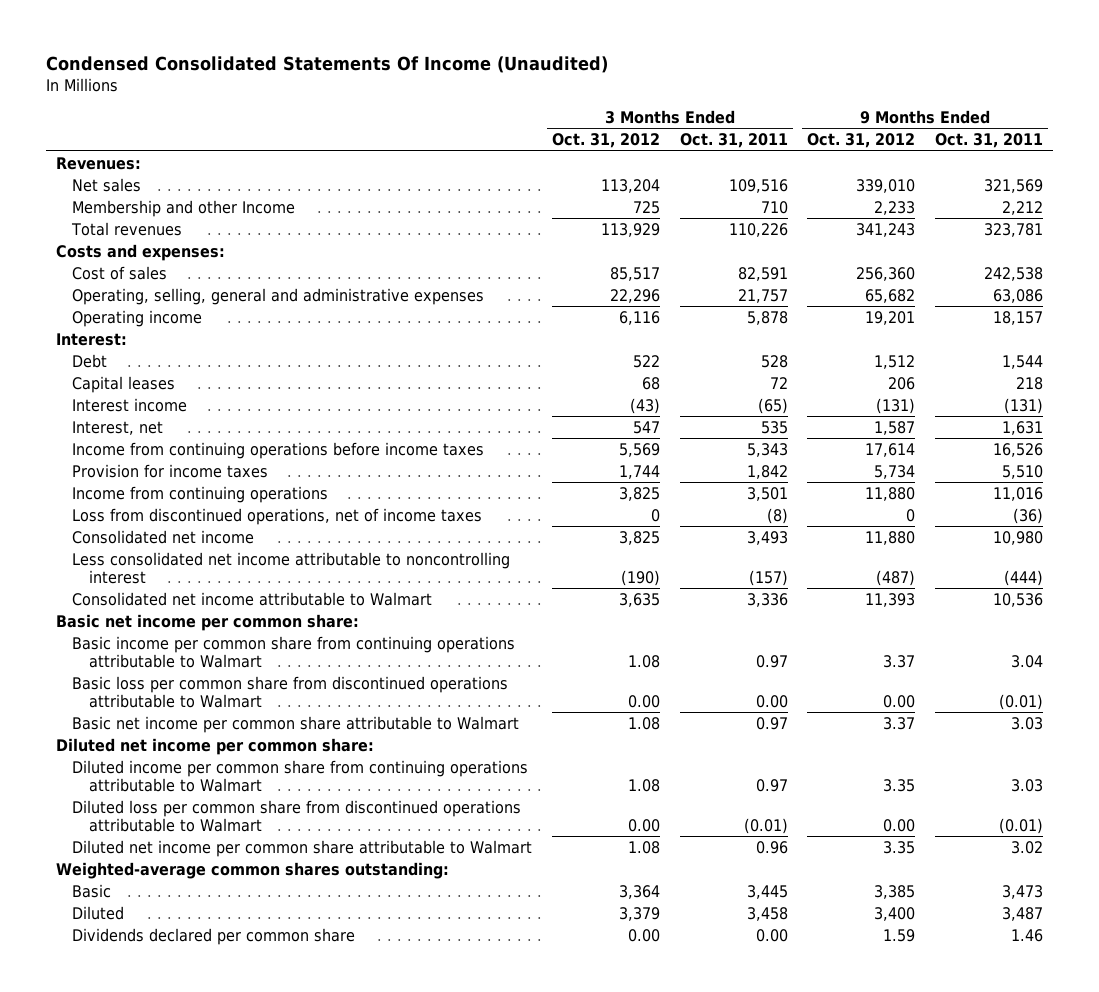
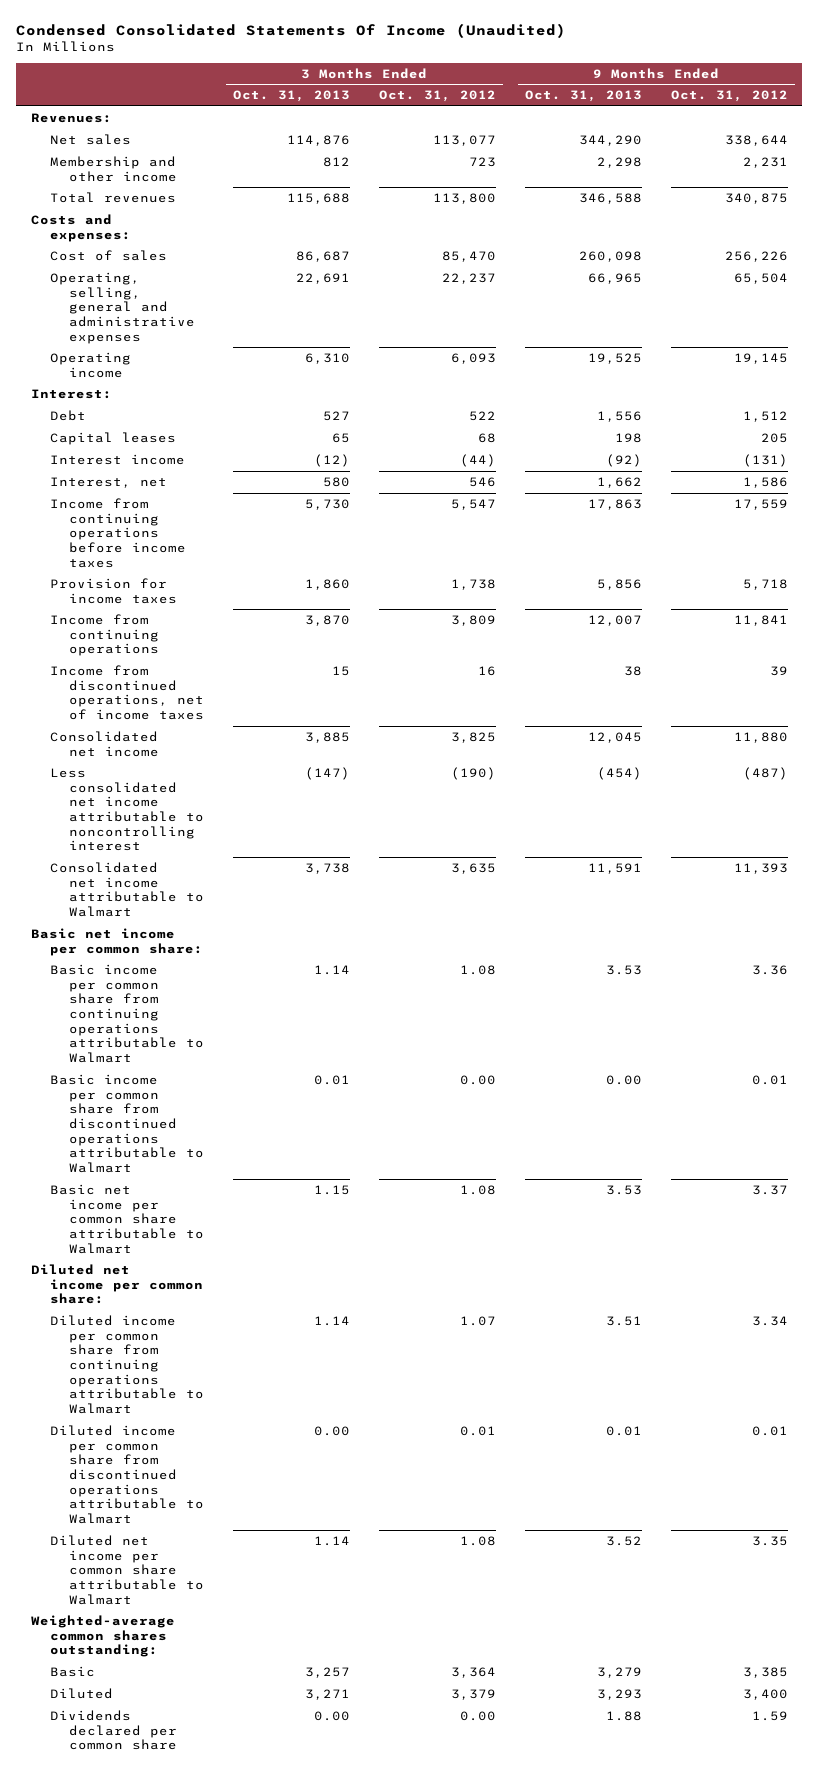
[679,133,788,149] Oct. 31, 2011 -> none
[935,133,1044,149] Oct. 31, 2011 -> none
none -> [232,90,350,103] Oct. 31, 2013
none -> [524,90,642,103] Oct. 31, 2013
[601,178,661,193] 113,204 -> [432,134,496,146] 113,077
[856,178,916,193] 339,010 -> [724,134,788,146] 338,644
[72,199,296,217] Membership and other Income -> [49,155,177,182] Membership and other income
[633,200,661,214] 725 -> [468,156,496,167] 723
[874,200,916,215] 2,233 -> [742,156,788,168] 2,231
[601,222,661,237] 113,929 -> [432,192,496,204] 113,800
[856,222,916,237] 341,243 -> [724,192,788,204] 340,875
[610,266,661,281] 85,517 -> [441,250,496,262] 85,470
[856,266,916,281] 256,360 -> [724,250,788,262] 256,226
[610,288,661,303] 22,296 -> [441,272,496,284] 22,237
[865,288,916,303] 65,682 -> [733,272,788,284] 65,504
[619,310,661,325] 6,116 -> [450,352,496,364] 6,093
[865,310,916,325] 19,201 -> [733,352,788,364] 19,145
[888,376,916,390] 206 -> [760,432,788,443] 205
[630,397,661,414] (43) -> [459,453,496,467] (44)
[633,420,661,434] 547 -> [468,476,496,487] 546
[874,420,916,435] 1,587 -> [742,476,788,488] 1,586
[619,442,661,457] 5,569 -> [450,498,496,510] 5,547
[865,442,916,457] 17,614 -> [733,498,788,510] 17,559
[619,464,661,479] 1,744 -> [450,578,496,590] 1,738
[874,464,916,479] 5,734 -> [742,578,788,590] 5,718
[619,486,661,501] 3,825 -> [450,614,496,626] 3,809
[865,486,916,501] 11,880 -> [733,614,788,626] 11,841
[72,507,483,525] Loss from discontinued operations, net of income taxes -> [49,664,204,720] Income from discontinued operations, net of income taxes
[651,508,661,522] 0 -> [477,665,496,676] 16
[906,508,916,522] 0 -> [769,665,788,676] 39
[883,654,916,668] 3.37 -> [751,964,788,975] 3.36
[72,675,509,708] Basic loss per common share from discontinued operations attributable to Walmart -> [49,1073,204,1174] Basic income per common share from discontinued operations attributable to Walmart
[883,694,916,708] 0.00 -> [751,1074,788,1085] 0.01
[628,778,661,792] 1.08 -> [459,1315,496,1326] 1.07
[883,778,916,792] 3.35 -> [751,1315,788,1326] 3.34
[72,799,522,832] Diluted loss per common share from discontinued operations attributable to Walmart -> [49,1424,204,1525] Diluted income per common share from discontinued operations attributable to Walmart
[628,818,661,832] 0.00 -> [459,1425,496,1436] 0.01
[883,818,916,832] 0.00 -> [751,1425,788,1436] 0.01

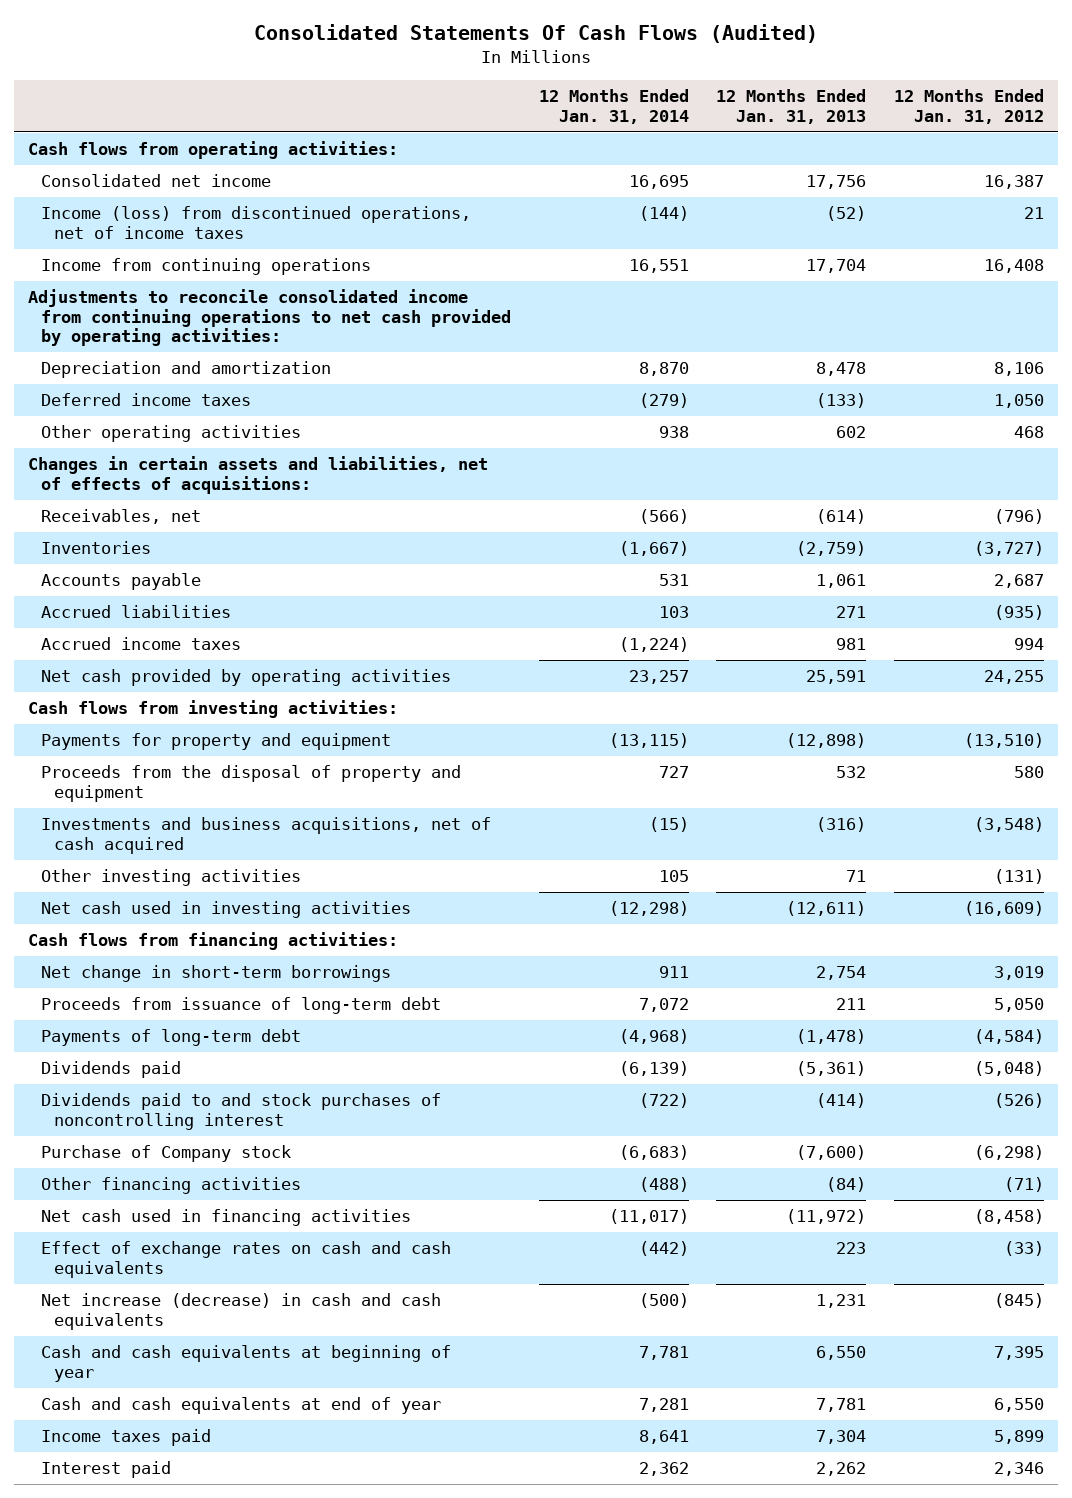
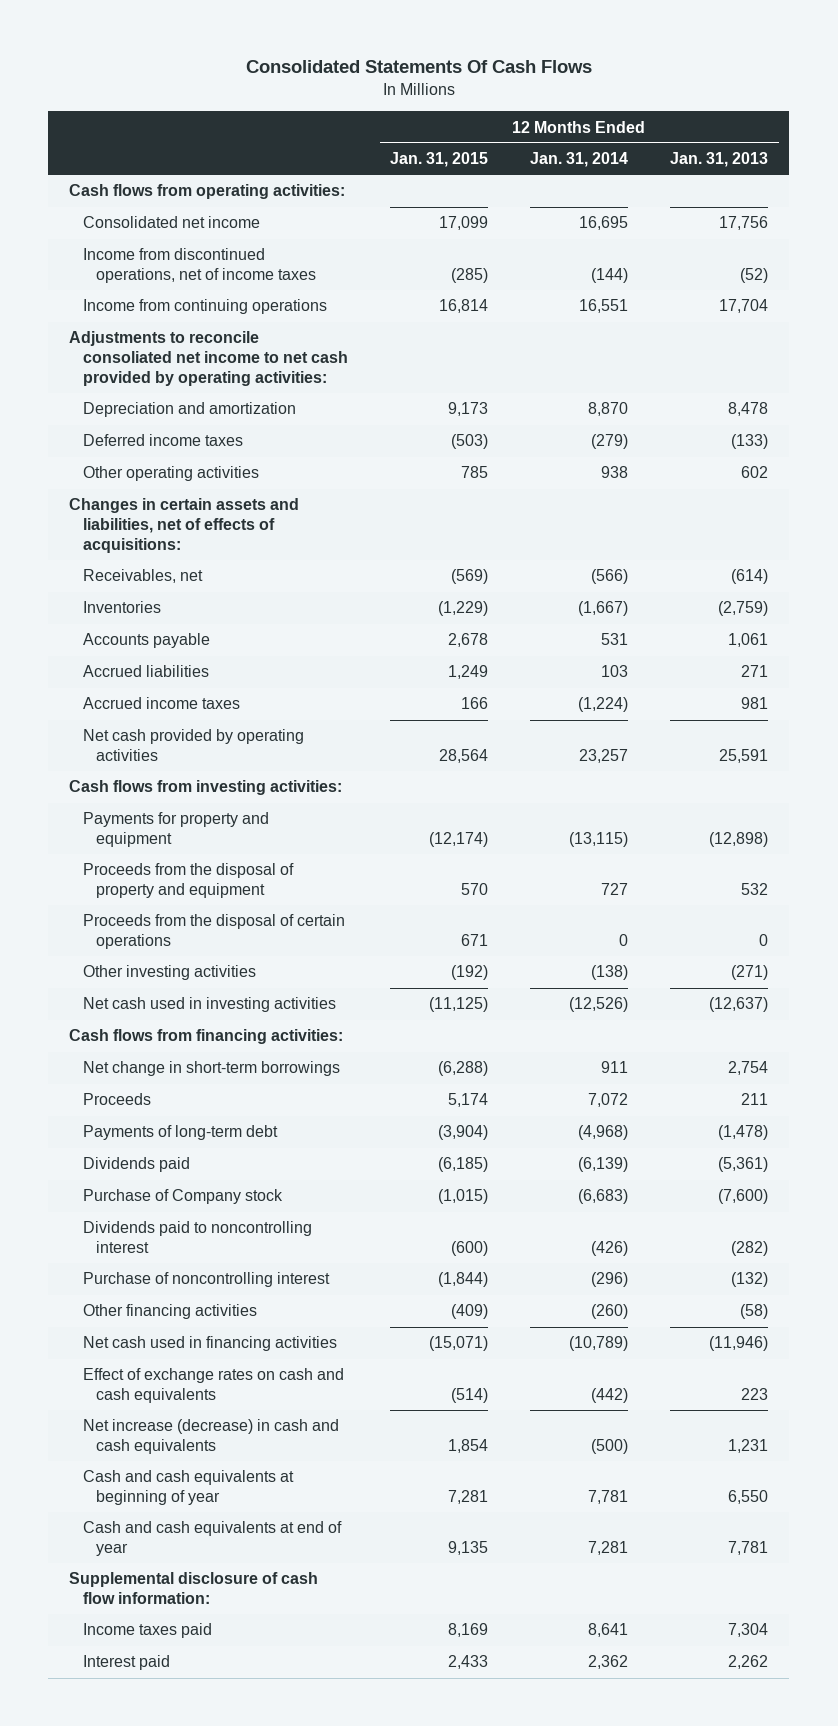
[253,24,818,44] Consolidated Statements Of Cash Flows (Audited) -> [245,60,592,74] Consolidated Statements Of Cash Flows
[894,89,1045,124] 12 Months Ended Jan. 31, 2012 -> none
none -> [390,152,489,168] Jan. 31, 2015
[40,206,471,239] Income (loss) from discontinued operations, net of income taxes -> [82,248,317,283] Income from discontinued operations, net of income taxes
[27,289,511,347] Adjustments to reconcile consolidated income from continuing operations to net cash provided by operating activities: -> [69,331,348,386] Adjustments to reconcile consoliated net income to net cash provided by operating activities:
[40,817,491,854] Investments and business acquisitions, net of cash acquired -> none
none -> [82,914,345,949] Proceeds from the disposal of certain operations
[658,870,689,883] 105 -> [591,965,629,981] (138)
[846,870,867,883] 71 -> [731,965,769,981] (271)
[608,901,689,917] (12,298) -> [569,997,629,1013] (12,526)
[786,901,867,917] (12,611) -> [709,997,769,1013] (12,637)
[40,997,441,1015] Proceeds from issuance of long-term debt -> [82,1093,151,1106] Proceeds
[40,1093,441,1130] Dividends paid to and stock purchases of noncontrolling interest -> none
none -> [82,1221,312,1253] Dividends paid to noncontrolling interest
none -> [82,1272,330,1288] Purchase of noncontrolling interest
[638,1177,689,1193] (488) -> [591,1304,629,1320] (260)
[826,1177,867,1193] (84) -> [740,1304,769,1320] (58)
[608,1209,689,1225] (11,017) -> [569,1336,629,1352] (10,789)
[786,1209,867,1225] (11,972) -> [709,1336,769,1352] (11,946)
none -> [69,1572,319,1604] Supplemental disclosure of cash flow information:

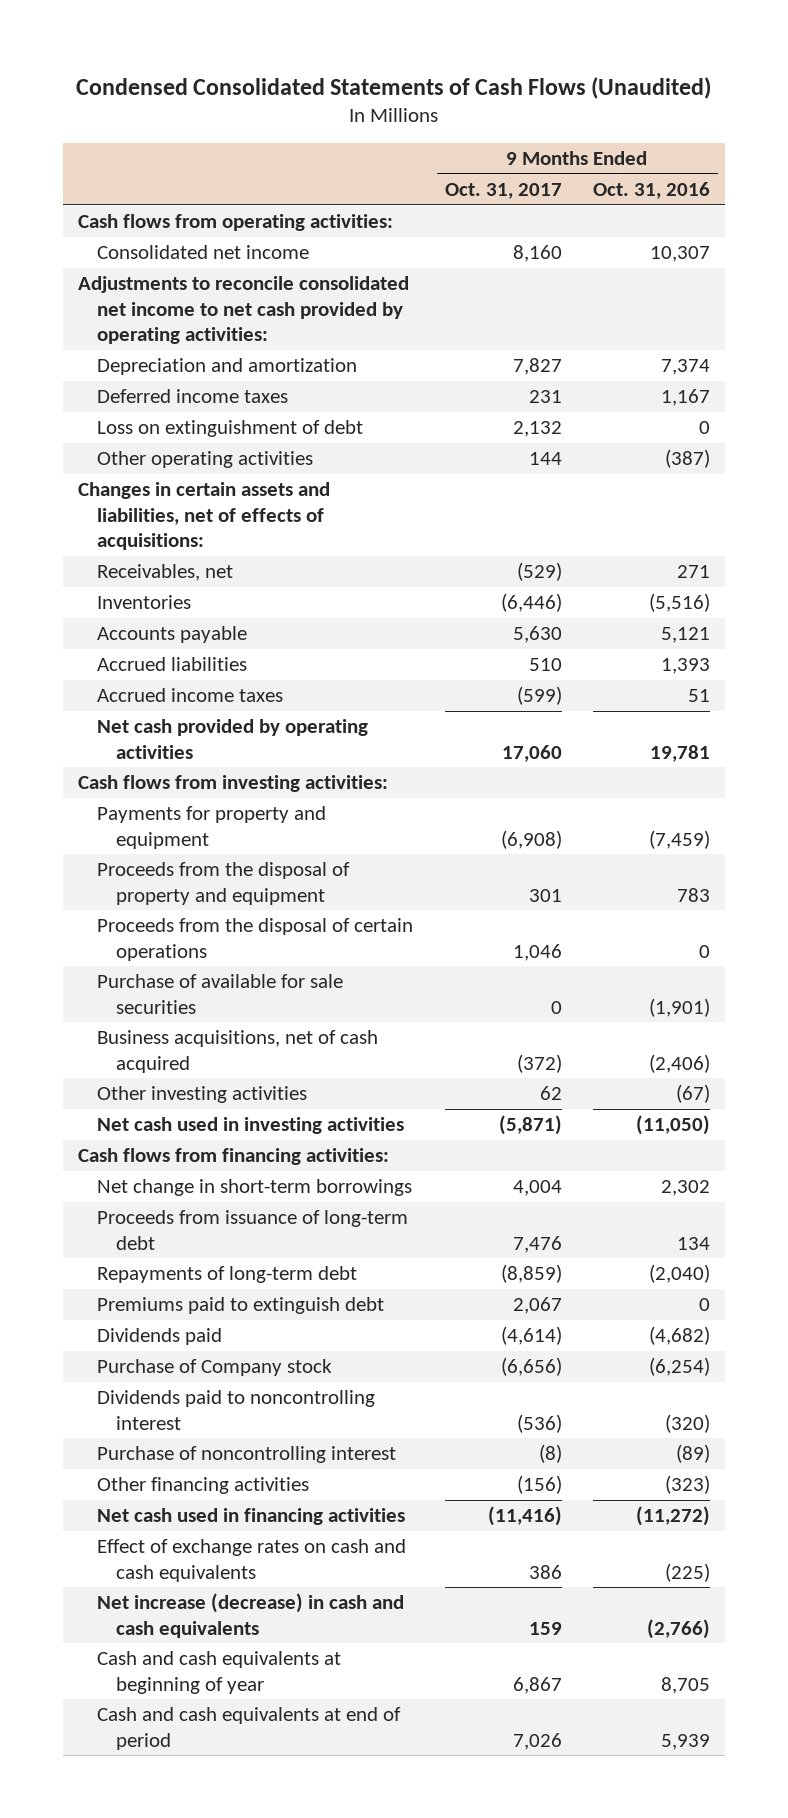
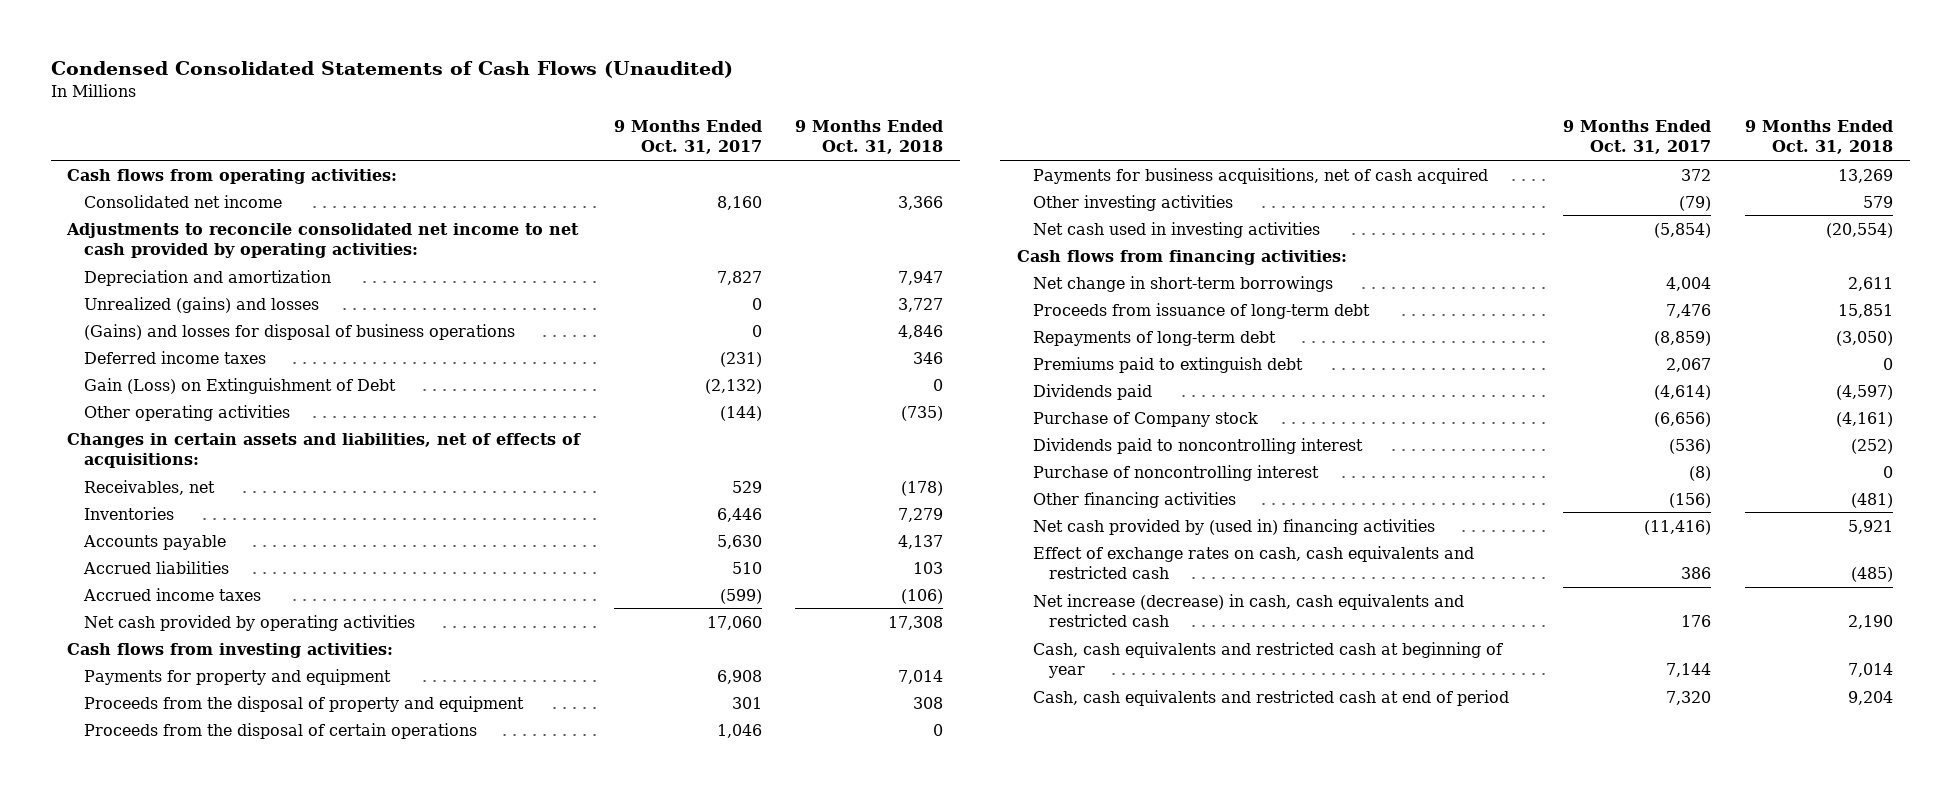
[592,181,710,199] Oct. 31, 2016 -> none
none -> [795,120,944,155] 9 Months Ended Oct. 31, 2018
none -> [83,296,319,313] Unrealized (gains) and losses
none -> [83,323,515,340] (Gains) and losses for disposal of business operations
[528,390,562,404] 231 -> [719,351,762,367] (231)
[97,420,364,438] Loss on extinguishment of debt -> [83,377,396,394] Gain (Loss) on Extinguishment of Debt
[512,421,562,438] 2,132 -> [704,378,762,394] (2,132)
[528,452,562,466] 144 -> [719,405,762,421] (144)
[516,562,562,582] (529) -> [731,480,762,493] 529
[500,593,562,613] (6,446) -> [716,507,762,522] 6,446
[500,829,562,849] (6,908) -> [716,669,762,684] 6,908
[97,974,344,1014] Purchase of available for sale securities -> none
[97,1030,379,1073] Business acquisitions, net of cash acquired -> [1032,167,1488,184] Payments for business acquisitions, net of cash acquired
[516,1053,562,1073] (372) -> [1681,168,1712,181] 372
[539,1086,562,1101] 62 -> [1679,195,1712,211] (79)
[498,1115,562,1136] (5,871) -> [1654,222,1712,238] (5,854)
[97,1508,406,1526] Net cash used in financing activities -> [1032,518,1435,535] Net cash provided by (used in) financing activities
[97,1539,407,1582] Effect of exchange rates on cash and cash equivalents -> [1032,545,1474,579] Effect of exchange rates on cash, cash equivalents and restricted cash
[97,1593,405,1638] Net increase (decrease) in cash and cash equivalents -> [1032,593,1464,627] Net increase (decrease) in cash, cash equivalents and restricted cash
[528,1621,562,1635] 159 -> [1681,614,1712,627] 176
[97,1651,342,1694] Cash and cash equivalents at beginning of year -> [1032,641,1503,678] Cash, cash equivalents and restricted cash at beginning of year
[512,1676,562,1694] 6,867 -> [1666,662,1712,677] 7,144
[97,1707,402,1750] Cash and cash equivalents at end of period -> [1032,689,1509,706] Cash, cash equivalents and restricted cash at end of period
[512,1732,562,1750] 7,026 -> [1666,690,1712,705] 7,320

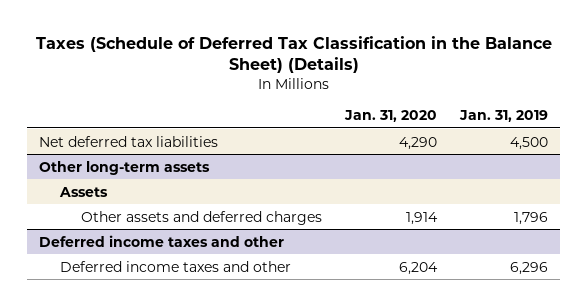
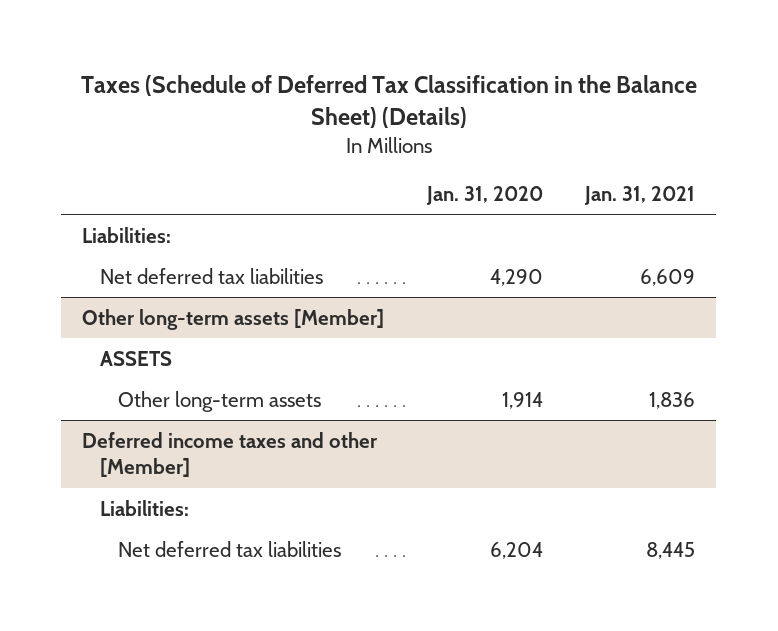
[459,110,549,123] Jan. 31, 2019 -> none
none -> [584,185,696,205] Jan. 31, 2021
none -> [82,226,172,243] Liabilities:
[38,160,210,175] Other long-term assets -> [82,308,385,330] Other long-term assets [Member]
[58,186,108,197] Assets -> [100,350,173,366] ASSETS
[80,210,322,225] Other assets and deferred charges -> [118,390,322,412] Other long-term assets
[38,234,284,247] Deferred income taxes and other -> [82,431,379,478] Deferred income taxes and other [Member]
none -> [100,499,190,516] Liabilities:
[59,260,291,272] Deferred income taxes and other -> [118,540,342,557] Net deferred tax liabilities

